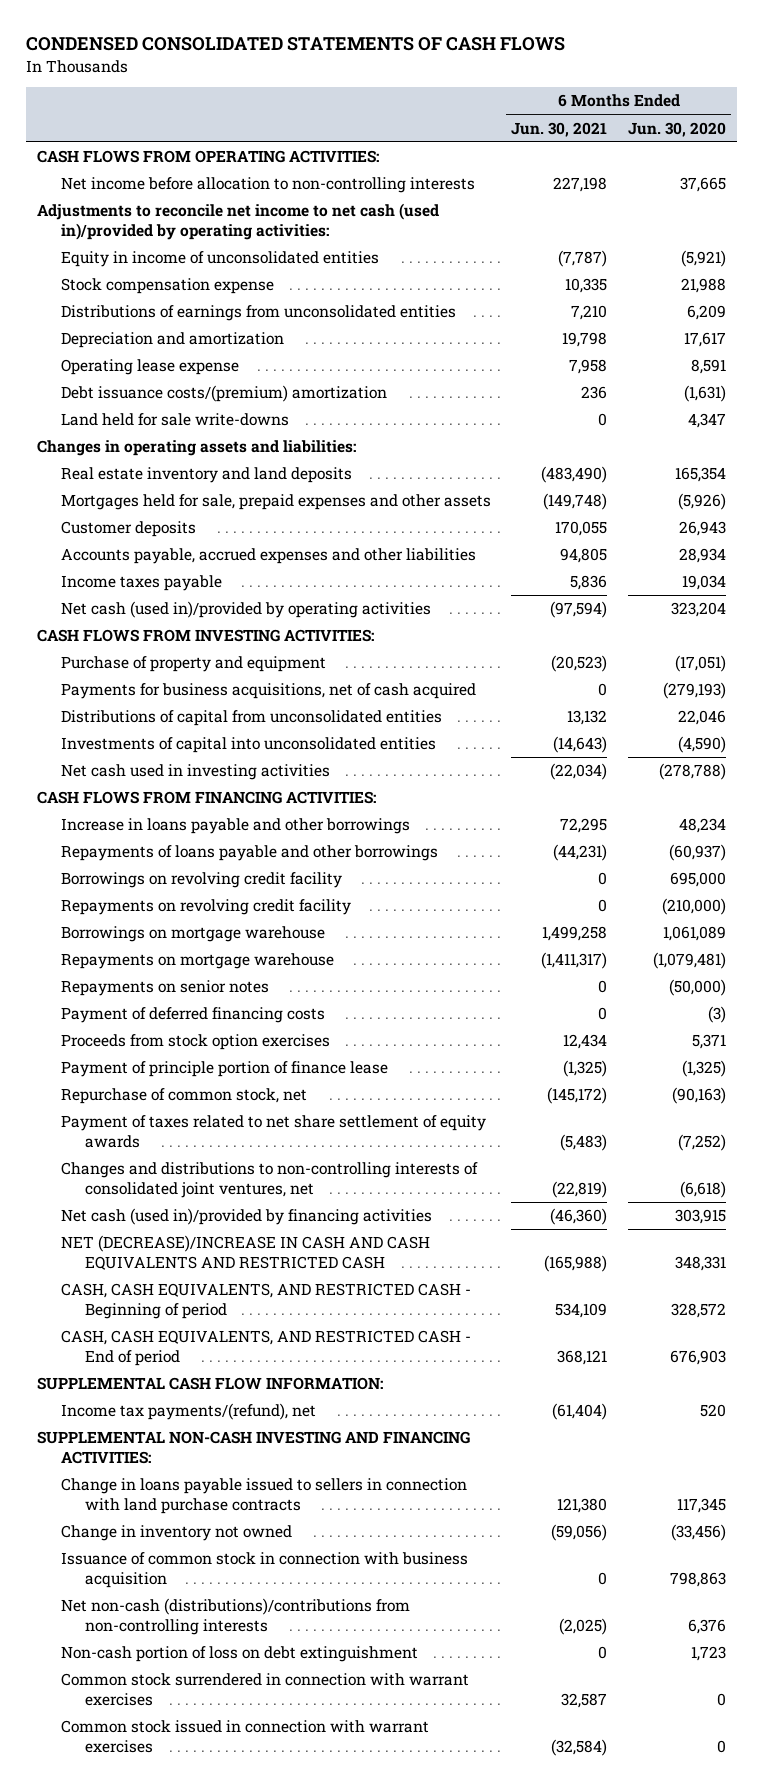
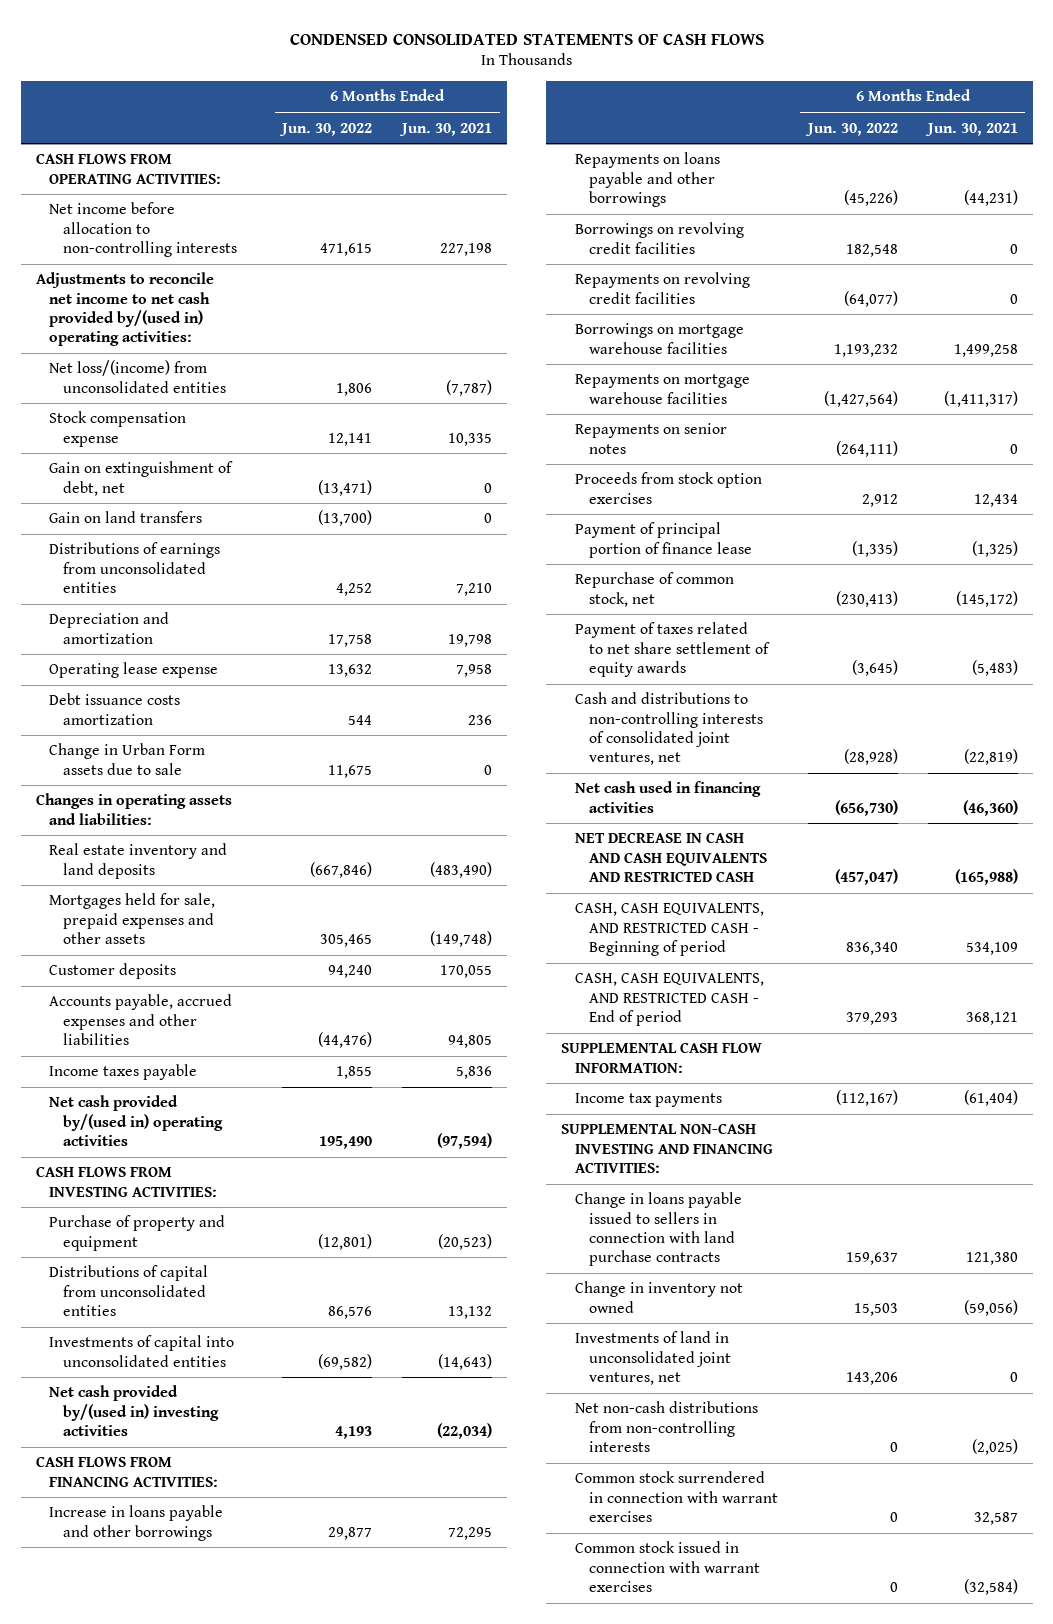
[628,121,727,137] Jun. 30, 2020 -> none
none -> [279,122,373,136] Jun. 30, 2022
[36,203,439,241] Adjustments to reconcile net income to net cash (used in)/provided by operating activities: -> [35,272,214,346] Adjustments to reconcile net income to net cash provided by/(used in) operating activities:
[60,251,379,268] Equity in income of unconsolidated entities -> [49,360,227,393] Net loss/(income) from unconsolidated entities
none -> [49,461,234,496] Gain on extinguishment of debt, net
none -> [49,511,203,524] Gain on land transfers
[60,413,289,427] Land held for sale write-downs -> none
[60,385,387,403] Debt issuance costs/(premium) amortization -> [49,693,181,725] Debt issuance costs amortization
none -> [49,743,206,775] Change in Urban Form assets due to sale
[60,601,431,619] Net cash (used in)/provided by operating activities -> [49,1095,224,1146] Net cash provided by/(used in) operating activities
[60,683,476,700] Payments for business acquisitions, net of cash acquired -> none
[60,764,330,781] Net cash used in investing activities -> [49,1385,220,1436] Net cash provided by/(used in) investing activities
[60,845,438,862] Repayments of loans payable and other borrowings -> [574,152,720,207] Repayments on loans payable and other borrowings
[60,872,342,889] Borrowings on revolving credit facility -> [574,222,744,254] Borrowings on revolving credit facilities
[60,899,351,916] Repayments on revolving credit facility -> [574,272,750,304] Repayments on revolving credit facilities
[60,926,325,943] Borrowings on mortgage warehouse -> [574,323,744,354] Borrowings on mortgage warehouse facilities
[60,953,334,970] Repayments on mortgage warehouse -> [574,374,750,404] Repayments on mortgage warehouse facilities
[60,1007,325,1024] Payment of deferred financing costs -> none
[60,1061,388,1078] Payment of principle portion of finance lease -> [574,522,752,558] Payment of principal portion of finance lease
[60,1162,478,1199] Changes and distributions to non-controlling interests of consolidated joint ventures, net -> [574,692,763,765] Cash and distributions to non-controlling interests of consolidated joint ventures, net
[60,1208,432,1226] Net cash (used in)/provided by financing activities -> [574,781,761,813] Net cash used in financing activities
[60,1235,430,1271] NET (DECREASE)/INCREASE IN CASH AND CASH EQUIVALENTS AND RESTRICTED CASH -> [574,832,767,882] NET DECREASE IN CASH AND CASH EQUIVALENTS AND RESTRICTED CASH
[60,1403,316,1421] Income tax payments/(refund), net -> [574,1093,722,1108] Income tax payments
[60,1552,468,1589] Issuance of common stock in connection with business acquisition -> none
[60,1646,418,1663] Non-cash portion of loss on debt extinguishment -> none
none -> [574,1331,731,1385] Investments of land in unconsolidated joint ventures, net
[60,1598,410,1636] Net non-cash (distributions)/contributions from non-controlling interests -> [574,1401,758,1452] Net non-cash distributions from non-controlling interests

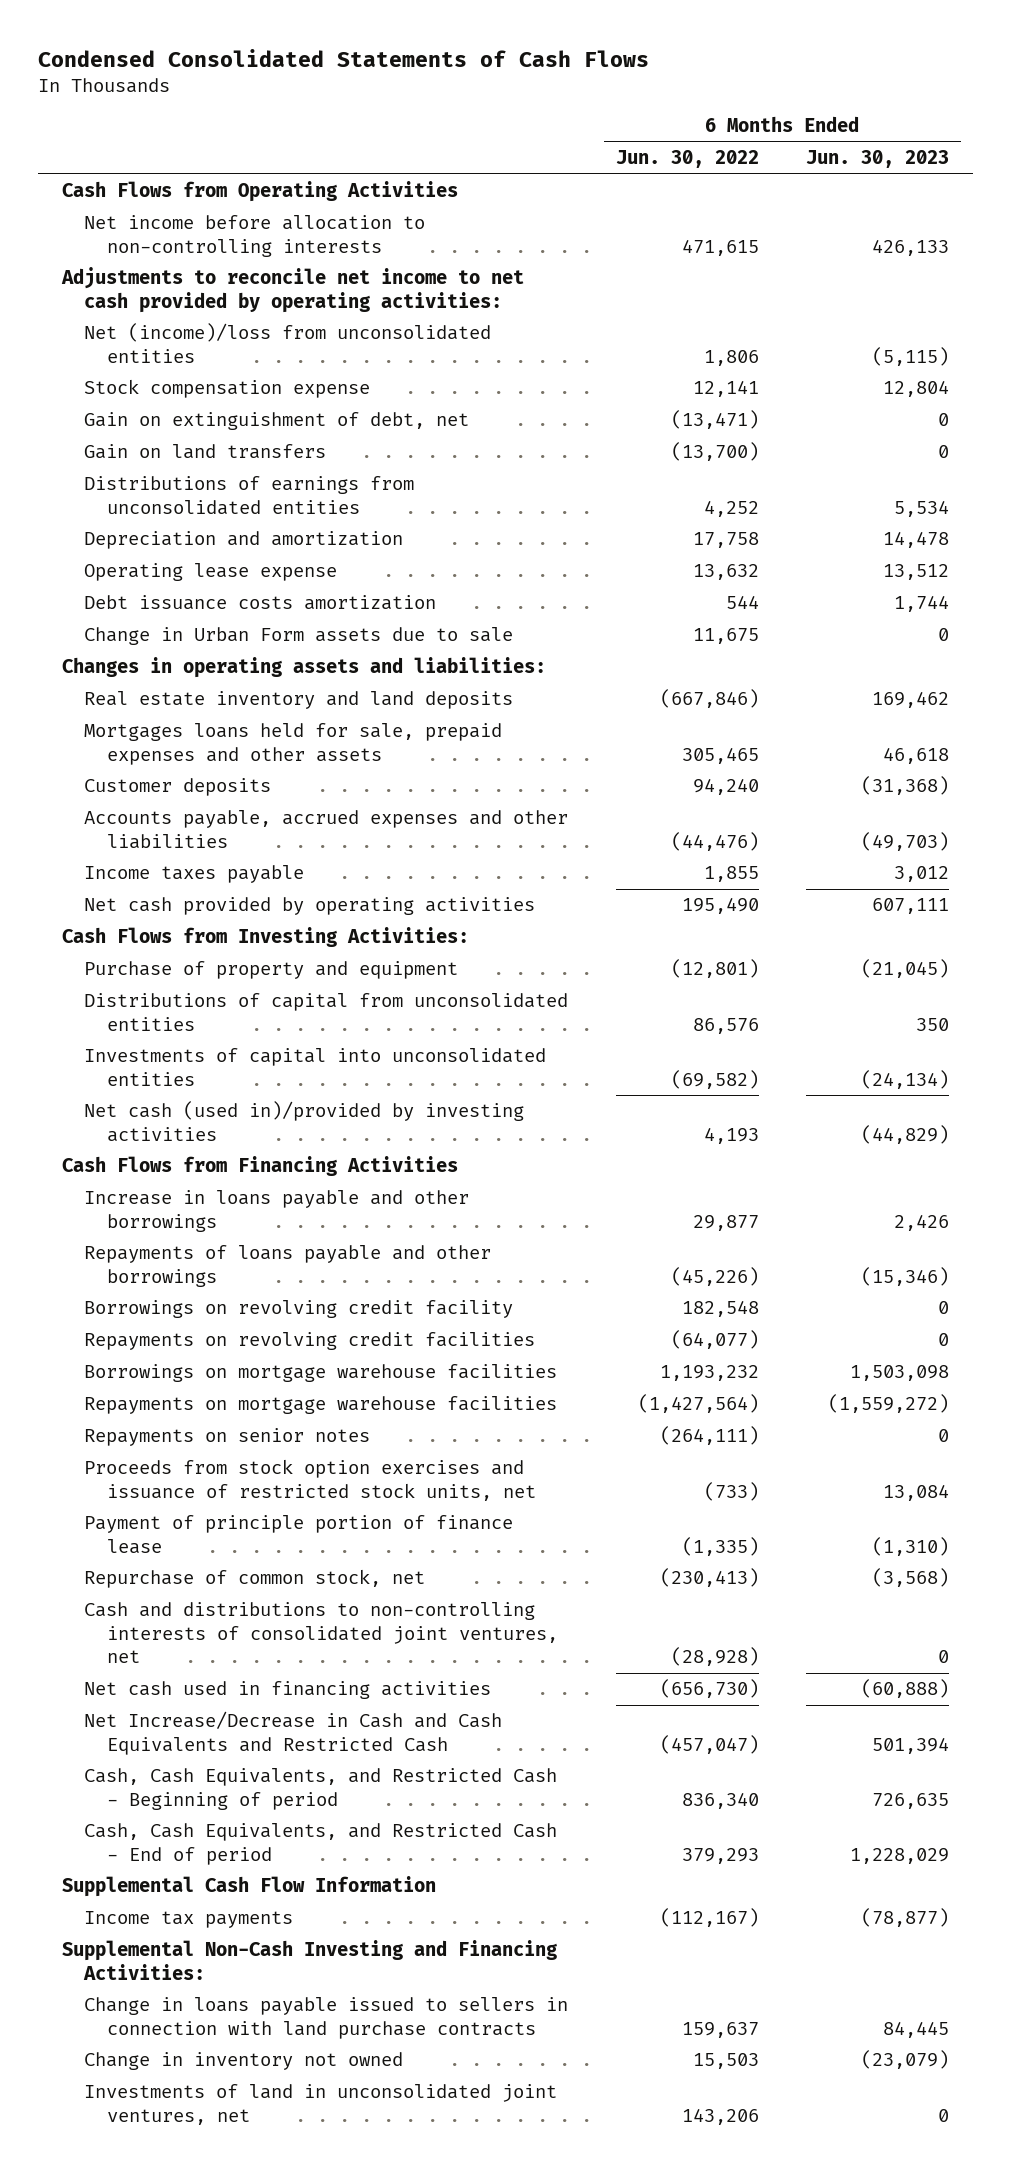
[289,33,764,45] CONDENSED CONSOLIDATED STATEMENTS OF CASH FLOWS -> [38,48,650,67] Condensed Consolidated Statements of Cash Flows
[399,122,493,136] Jun. 30, 2021 -> none
none -> [805,150,949,169] Jun. 30, 2023
[35,153,222,184] CASH FLOWS FROM OPERATING ACTIVITIES: -> [61,181,458,203] Cash Flows from Operating Activities
[35,272,214,346] Adjustments to reconcile net income to net cash provided by/(used in) operating activities: -> [60,267,524,313] Adjustments to reconcile net income to net cash provided by operating activities:
[49,360,227,393] Net loss/(income) from unconsolidated entities -> [84,323,492,363] Net (income)/loss from unconsolidated entities
[49,893,216,944] Mortgages held for sale, prepaid expenses and other assets -> [84,723,503,765] Mortgages loans held for sale, prepaid expenses and other assets
[49,1095,224,1146] Net cash provided by/(used in) operating activities -> [84,897,536,916] Net cash provided by operating activities
[35,1166,218,1197] CASH FLOWS FROM INVESTING ACTIVITIES: -> [61,927,469,948] Cash Flows from Investing Activities:
[49,1385,220,1436] Net cash provided by/(used in) investing activities -> [84,1101,525,1142] Net cash (used in)/provided by investing activities
[35,1456,219,1487] CASH FLOWS FROM FINANCING ACTIVITIES: -> [61,1156,458,1177] Cash Flows from Financing Activities
[574,152,720,207] Repayments on loans payable and other borrowings -> [84,1245,492,1287] Repayments of loans payable and other borrowings
[574,222,744,254] Borrowings on revolving credit facilities -> [84,1300,514,1319] Borrowings on revolving credit facility
[574,472,762,504] Proceeds from stock option exercises -> none
none -> [84,1459,536,1501] Proceeds from stock option exercises and issuance of restricted stock units, net
[574,522,752,558] Payment of principal portion of finance lease -> [84,1515,514,1554] Payment of principle portion of finance lease
[574,622,770,677] Payment of taxes related to net share settlement of equity awards -> none
[574,832,767,882] NET DECREASE IN CASH AND CASH EQUIVALENTS AND RESTRICTED CASH -> [84,1711,503,1755] Net Increase/Decrease in Cash and Cash Equivalents and Restricted Cash
[574,903,764,956] CASH, CASH EQUIVALENTS, AND RESTRICTED CASH - Beginning of period -> [84,1768,558,1810] Cash, Cash Equivalents, and Restricted Cash - Beginning of period
[574,973,764,1026] CASH, CASH EQUIVALENTS, AND RESTRICTED CASH - End of period -> [84,1823,558,1865] Cash, Cash Equivalents, and Restricted Cash - End of period
[560,1042,762,1073] SUPPLEMENTAL CASH FLOW INFORMATION: -> [61,1876,436,1898] Supplemental Cash Flow Information
[560,1123,773,1173] SUPPLEMENTAL NON-CASH INVESTING AND FINANCING ACTIVITIES: -> [61,1940,557,1980] Supplemental Non-Cash Investing and Financing Activities:
[574,1401,758,1452] Net non-cash distributions from non-controlling interests -> none
[574,1471,778,1522] Common stock surrendered in connection with warrant exercises -> none
[574,1541,760,1592] Common stock issued in connection with warrant exercises -> none

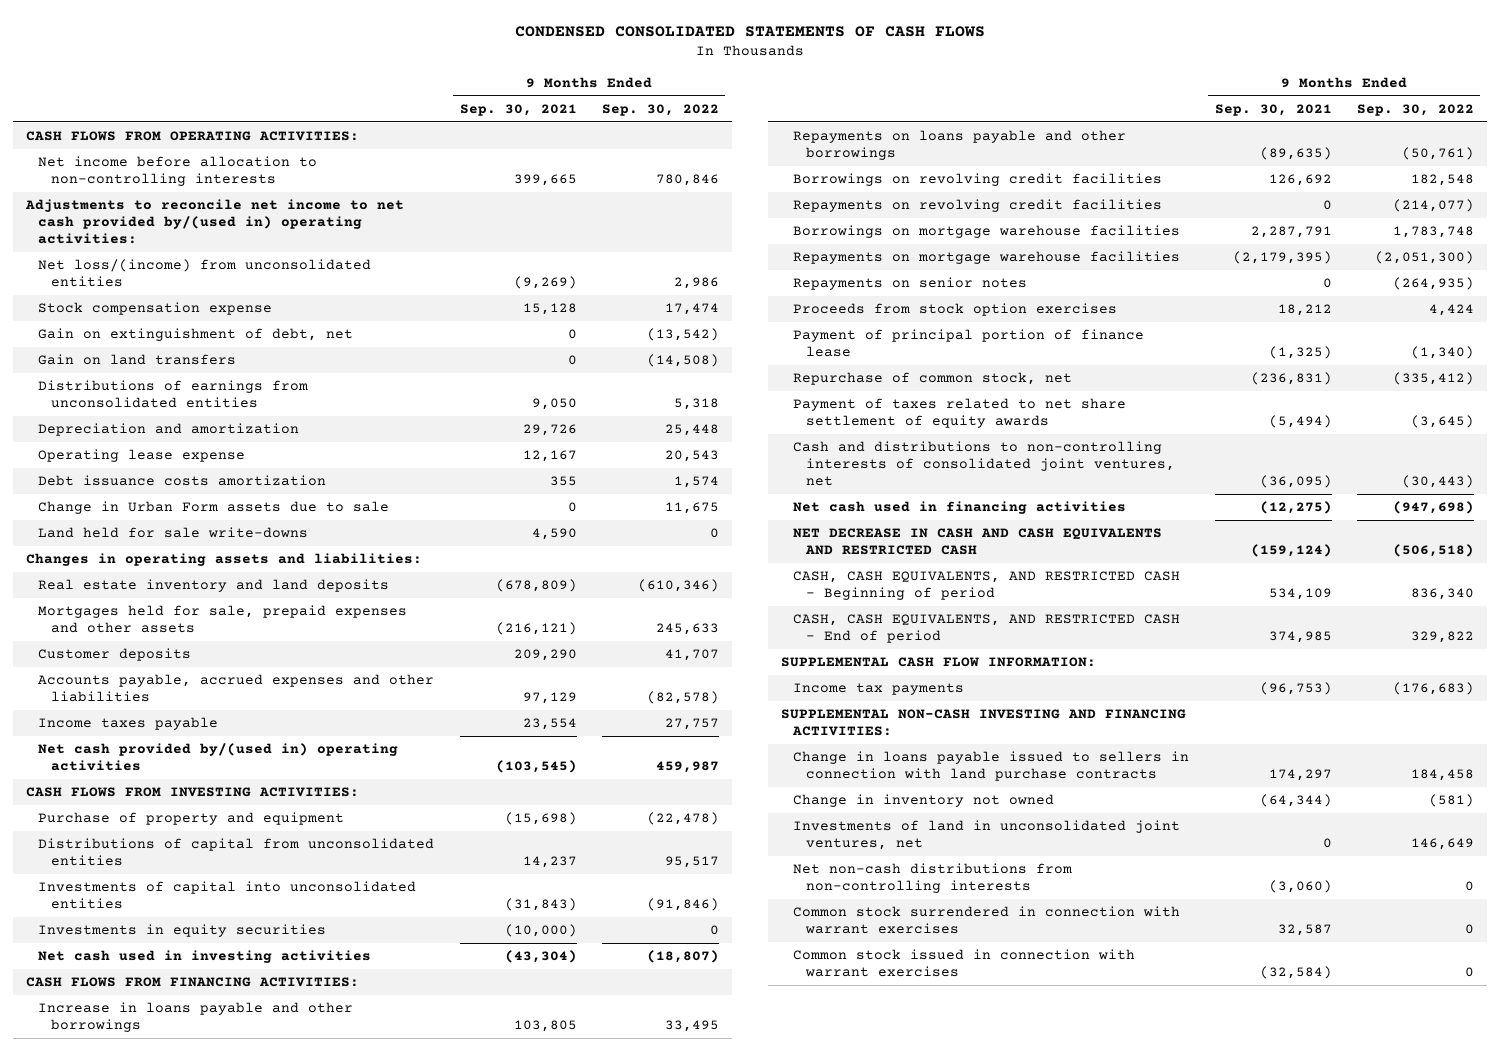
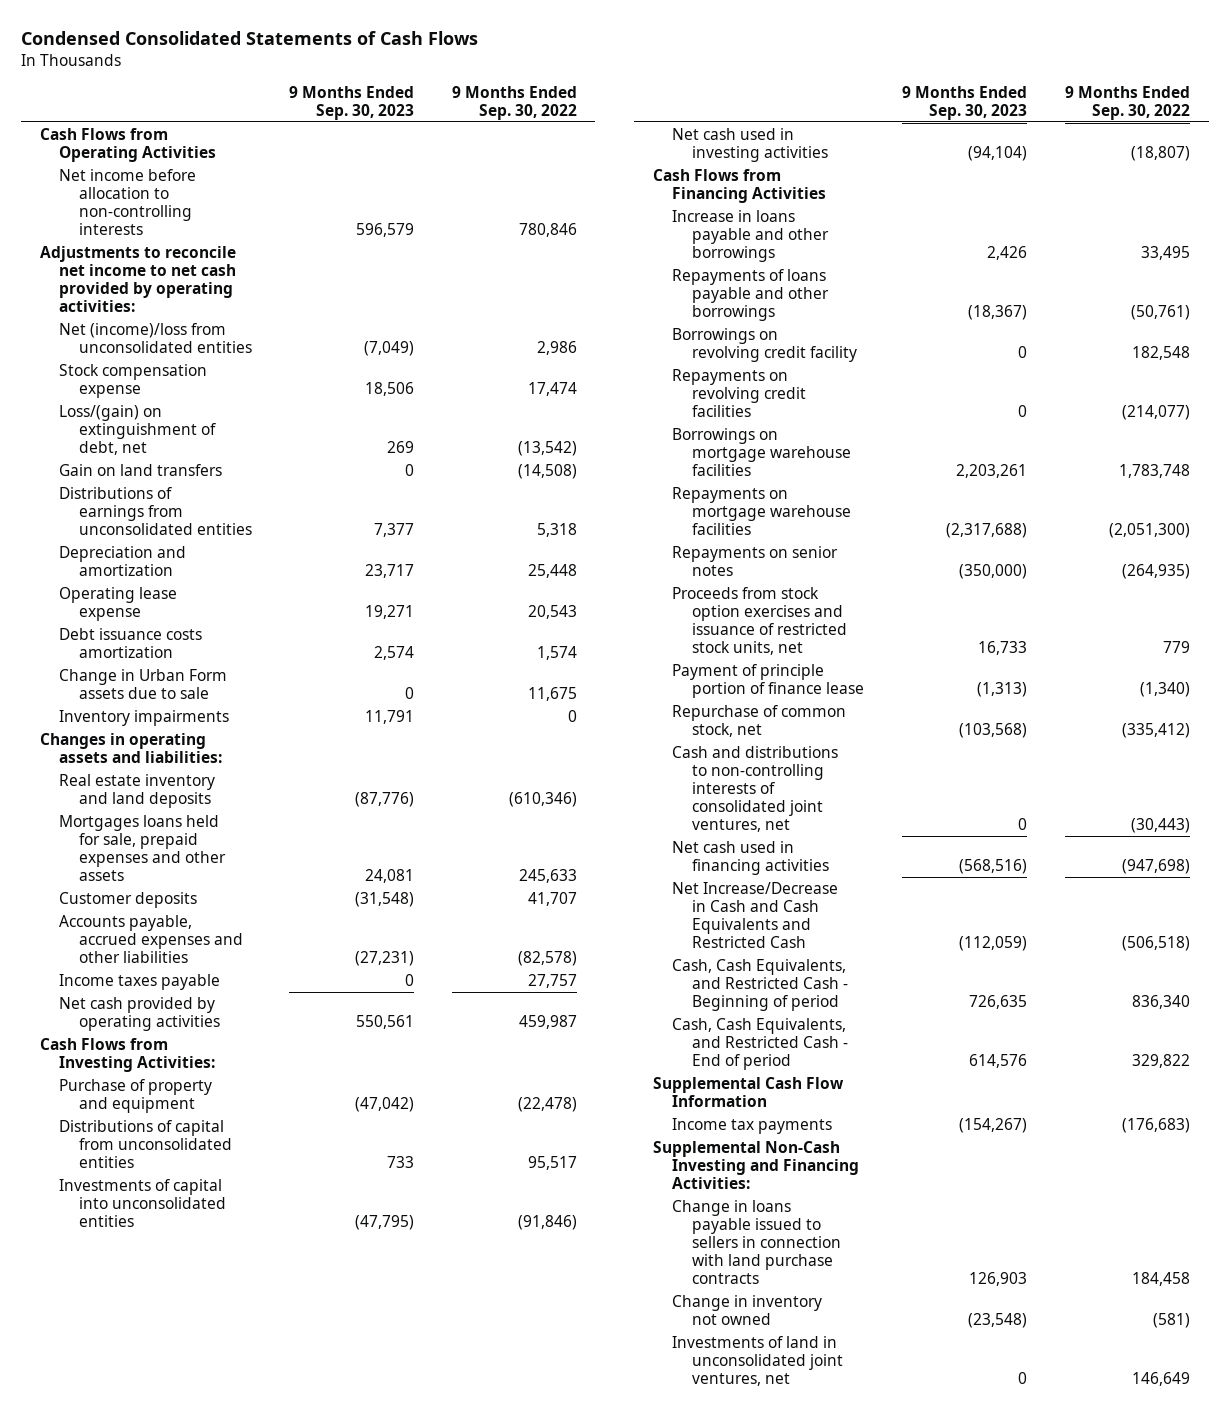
[514,25,985,37] CONDENSED CONSOLIDATED STATEMENTS OF CASH FLOWS -> [20,30,478,45] Condensed Consolidated Statements of Cash Flows
[459,103,577,116] Sep. 30, 2021 -> none
none -> [289,85,415,120] 9 Months Ended Sep. 30, 2023
[25,131,359,142] CASH FLOWS FROM OPERATING ACTIVITIES: -> [39,127,217,162] Cash Flows from Operating Activities
[24,199,404,245] Adjustments to reconcile net income to net cash provided by/(used in) operating activities: -> [39,245,237,312] Adjustments to reconcile net income to net cash provided by operating activities:
[38,259,372,288] Net loss/(income) from unconsolidated entities -> [59,322,252,353] Net (income)/loss from unconsolidated entities
[38,328,354,342] Gain on extinguishment of debt, net -> [59,404,216,455] Loss/(gain) on extinguishment of debt, net
[38,527,309,539] Land held for sale write-downs -> none
none -> [59,709,230,726] Inventory impairments
[38,605,408,634] Mortgages held for sale, prepaid expenses and other assets -> [59,814,226,881] Mortgages loans held for sale, prepaid expenses and other assets
[38,743,399,772] Net cash provided by/(used in) operating activities -> [59,996,220,1031] Net cash provided by operating activities
[25,787,359,798] CASH FLOWS FROM INVESTING ACTIVITIES: -> [39,1037,216,1072] Cash Flows from Investing Activities:
[38,924,327,938] Investments in equity securities -> none
[25,977,359,988] CASH FLOWS FROM FINANCING ACTIVITIES: -> [652,168,827,203] Cash Flows from Financing Activities
[793,130,1127,161] Repayments on loans payable and other borrowings -> [672,268,829,321] Repayments of loans payable and other borrowings
[793,173,1163,187] Borrowings on revolving credit facilities -> [672,327,857,362] Borrowings on revolving credit facility
[793,303,1118,317] Proceeds from stock option exercises -> none
none -> [672,586,847,655] Proceeds from stock option exercises and issuance of restricted stock units, net
[793,329,1145,358] Payment of principal portion of finance lease -> [672,663,864,698] Payment of principle portion of finance lease
[793,398,1127,429] Payment of taxes related to net share settlement of equity awards -> none
[793,528,1163,556] NET DECREASE IN CASH AND CASH EQUIVALENTS AND RESTRICTED CASH -> [672,881,839,948] Net Increase/Decrease in Cash and Cash Equivalents and Restricted Cash
[793,571,1181,601] CASH, CASH EQUIVALENTS, AND RESTRICTED CASH - Beginning of period -> [672,958,848,1011] Cash, Cash Equivalents, and Restricted Cash - Beginning of period
[793,614,1181,644] CASH, CASH EQUIVALENTS, AND RESTRICTED CASH - End of period -> [672,1017,848,1070] Cash, Cash Equivalents, and Restricted Cash - End of period
[780,657,1096,668] SUPPLEMENTAL CASH FLOW INFORMATION: -> [652,1076,844,1107] Supplemental Cash Flow Information
[780,709,1186,737] SUPPLEMENTAL NON-CASH INVESTING AND FINANCING ACTIVITIES: -> [652,1140,860,1189] Supplemental Non-Cash Investing and Financing Activities:
[793,863,1073,894] Net non-cash distributions from non-controlling interests -> none
[793,906,1181,935] Common stock surrendered in connection with warrant exercises -> none
[793,949,1136,978] Common stock issued in connection with warrant exercises -> none

